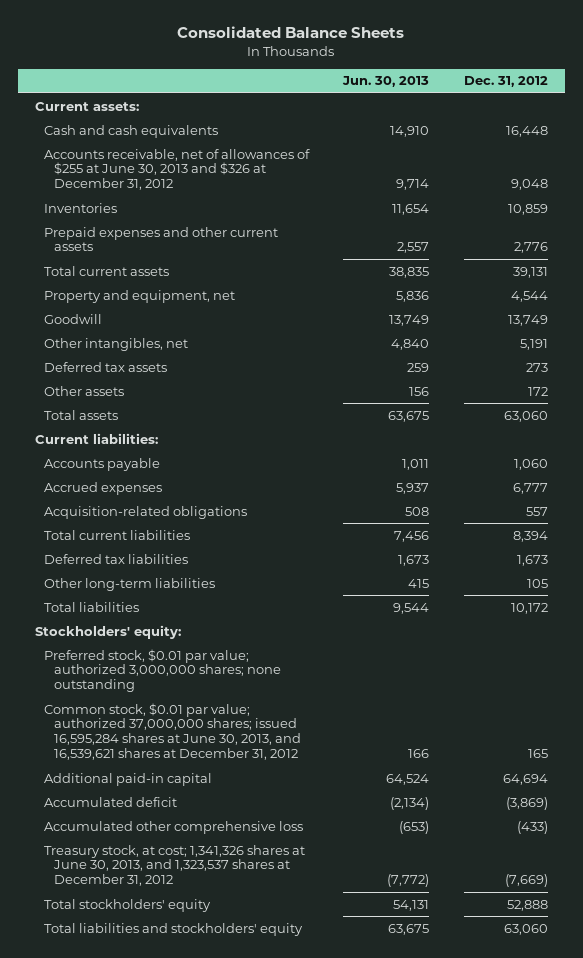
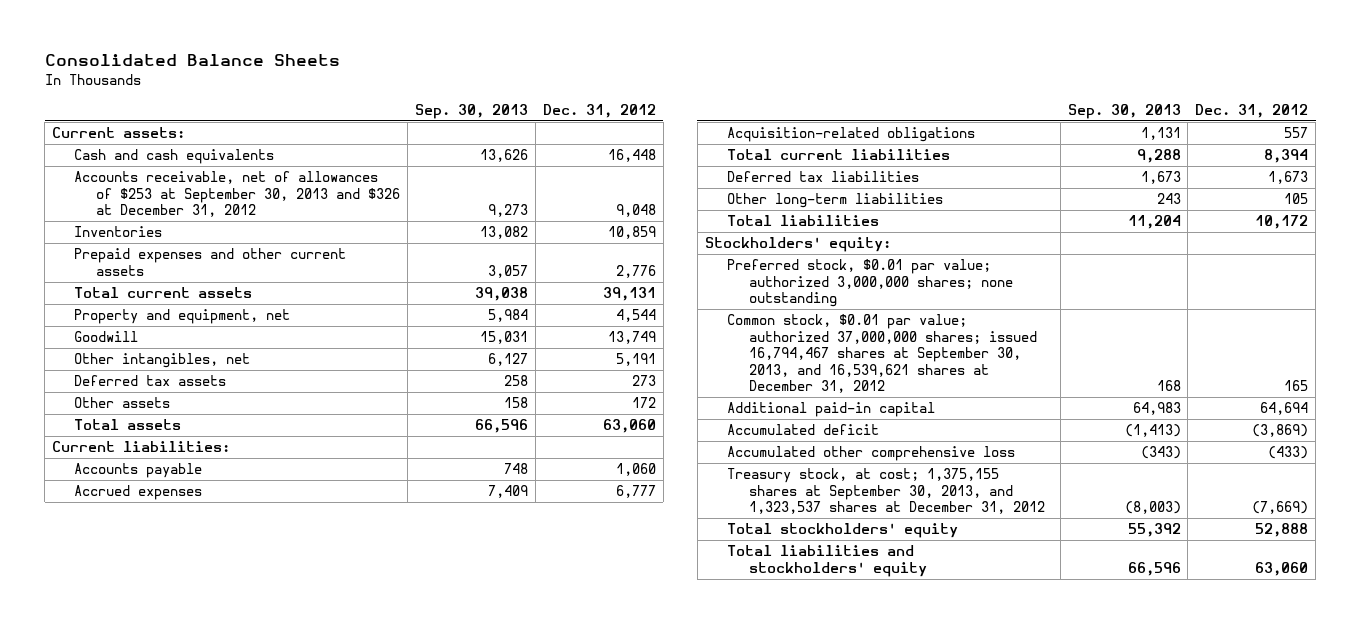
[342,76,430,88] Jun. 30, 2013 -> none
none -> [414,103,528,119] Sep. 30, 2013
[44,148,311,191] Accounts receivable, net of allowances of $255 at June 30, 2013 and $326 at December 31, 2012 -> [74,171,401,218] Accounts receivable, net of allowances of $253 at September 30, 2013 and $326 at December 31, 2012
[44,702,301,761] Common stock, $0.01 par value; authorized 37,000,000 shares; issued 16,595,284 shares at June 30, 2013, and 16,539,621 shares at December 31, 2012 -> [726,314,1037,394] Common stock, $0.01 par value; authorized 37,000,000 shares; issued 16,794,467 shares at September 30, 2013, and 16,539,621 shares at December 31, 2012
[44,844,306,887] Treasury stock, at cost; 1,341,326 shares at June 30, 2013, and 1,323,537 shares at December 31, 2012 -> [726,468,1045,515] Treasury stock, at cost; 1,375,155 shares at September 30, 2013, and 1,323,537 shares at December 31, 2012

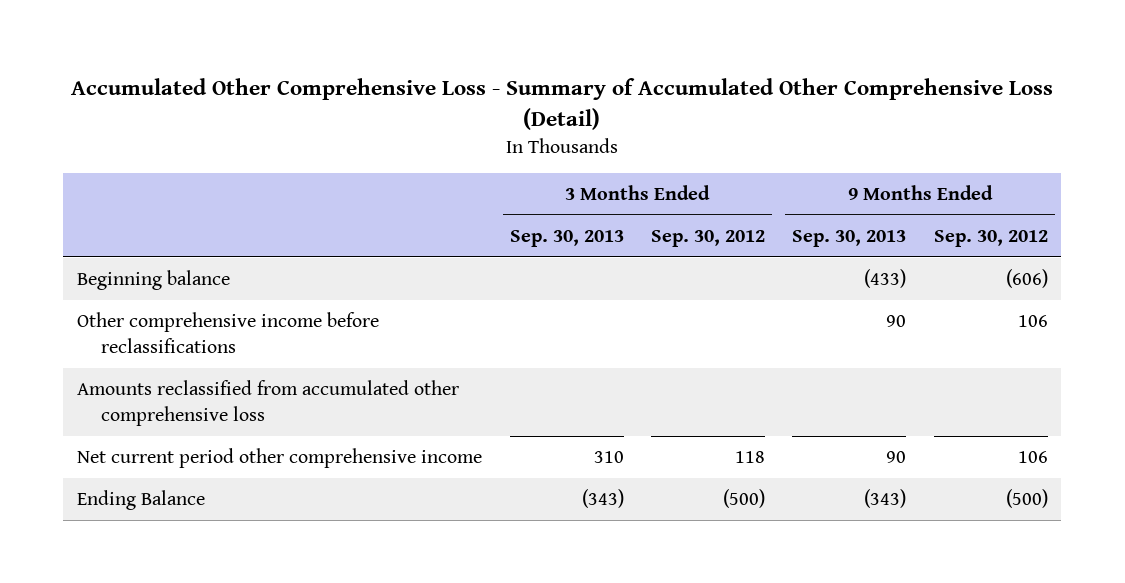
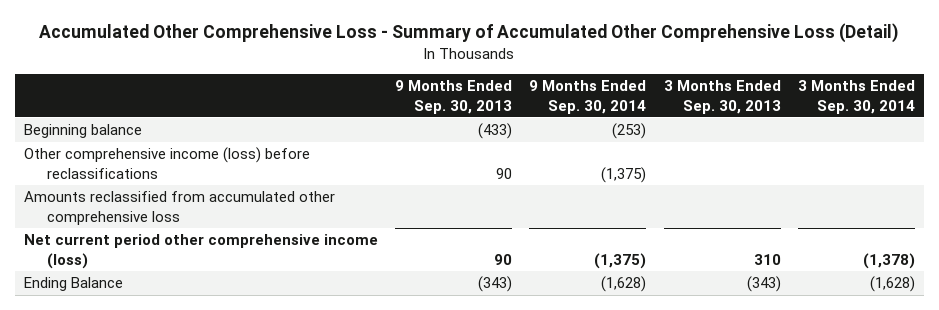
[650,229,765,247] Sep. 30, 2012 -> none
[933,229,1048,247] Sep. 30, 2012 -> none
none -> [529,80,647,114] 9 Months Ended Sep. 30, 2014
none -> [798,80,916,114] 3 Months Ended Sep. 30, 2014
[77,312,380,354] Other comprehensive income before reclassifications -> [23,147,310,179] Other comprehensive income (loss) before reclassifications
[77,448,483,469] Net current period other comprehensive income -> [23,234,378,269] Net current period other comprehensive income (loss)

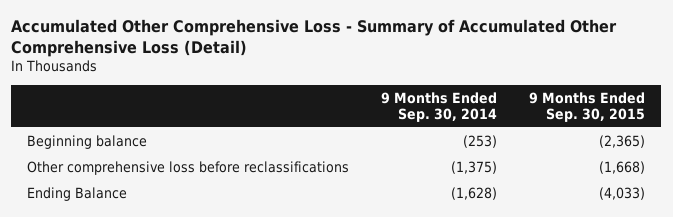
[395,80,513,114] 9 Months Ended Sep. 30, 2013 -> none
[663,80,781,114] 3 Months Ended Sep. 30, 2013 -> none
[798,80,916,114] 3 Months Ended Sep. 30, 2014 -> none
none -> [529,91,646,122] 9 Months Ended Sep. 30, 2015
[23,191,335,225] Amounts reclassified from accumulated other comprehensive loss -> none
[23,234,378,269] Net current period other comprehensive income (loss) -> none
[23,147,310,179] Other comprehensive income (loss) before reclassifications -> [27,160,350,175] Other comprehensive loss before reclassifications

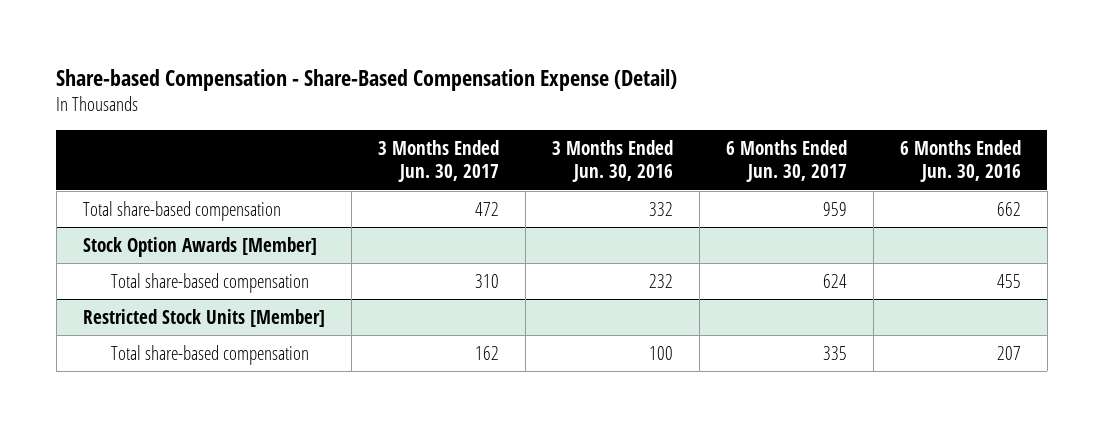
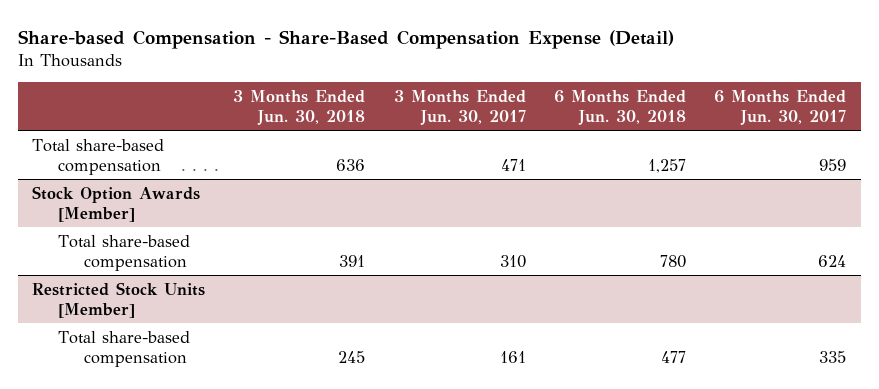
[551,140,673,183] 3 Months Ended Jun. 30, 2016 -> none
[899,140,1021,183] 6 Months Ended Jun. 30, 2016 -> none
none -> [233,90,366,125] 3 Months Ended Jun. 30, 2018
none -> [554,90,687,125] 6 Months Ended Jun. 30, 2018
[474,201,499,216] 472 -> [500,158,526,171] 471
[474,345,499,360] 162 -> [499,350,526,363] 161

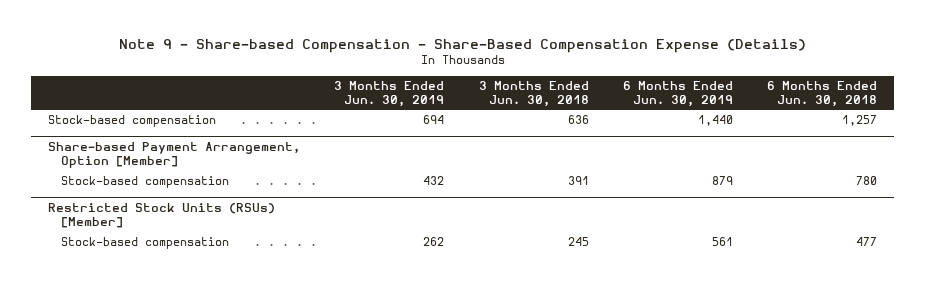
[17,29,674,49] Share-based Compensation - Share-Based Compensation Expense (Detail) -> [118,38,806,53] Note 9 - Share-based Compensation - Share-Based Compensation Expense (Details)
[393,90,526,125] 3 Months Ended Jun. 30, 2017 -> none
[714,90,847,125] 6 Months Ended Jun. 30, 2017 -> none
none -> [334,80,445,107] 3 Months Ended Jun. 30, 2019
none -> [622,80,733,107] 6 Months Ended Jun. 30, 2019
[32,138,165,175] Total share-based compensation -> [48,115,217,128] Stock-based compensation
[32,185,201,222] Stock Option Awards [Member] -> [48,142,301,169] Share-based Payment Arrangement, Option [Member]
[57,234,190,271] Total share-based compensation -> [61,176,230,189] Stock-based compensation
[32,281,206,318] Restricted Stock Units [Member] -> [48,203,276,229] Restricted Stock Units (RSUs) [Member]
[57,330,190,367] Total share-based compensation -> [61,237,230,250] Stock-based compensation

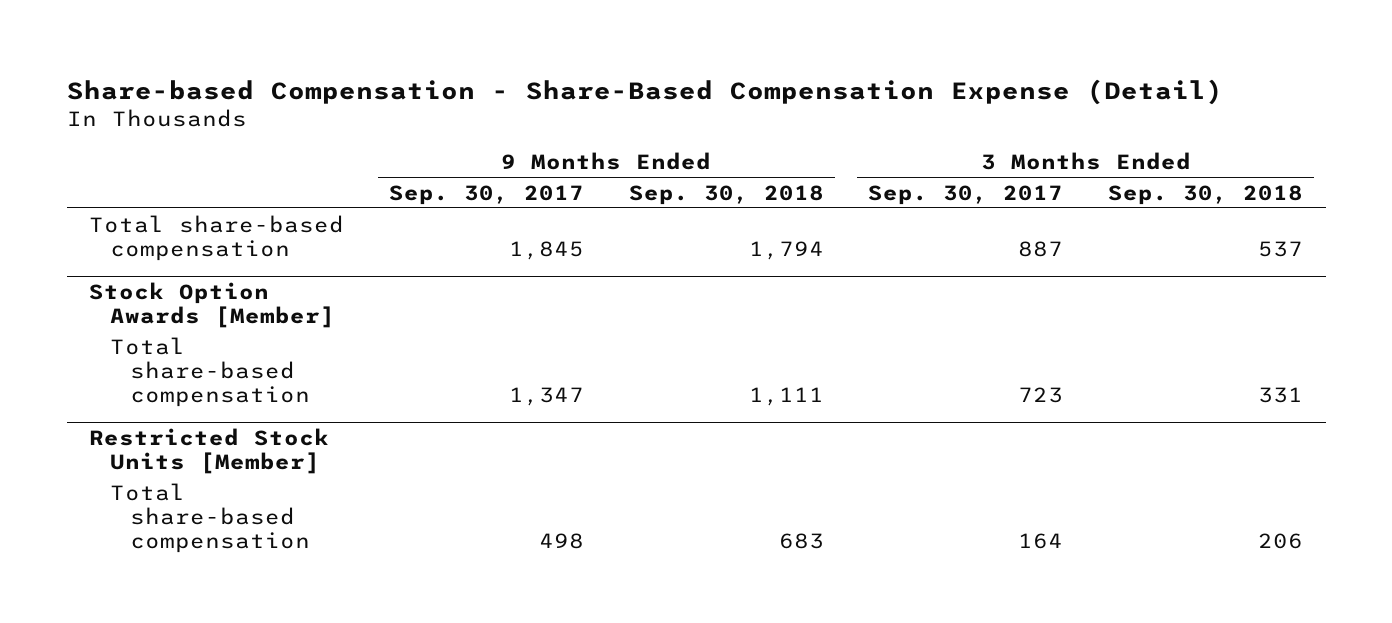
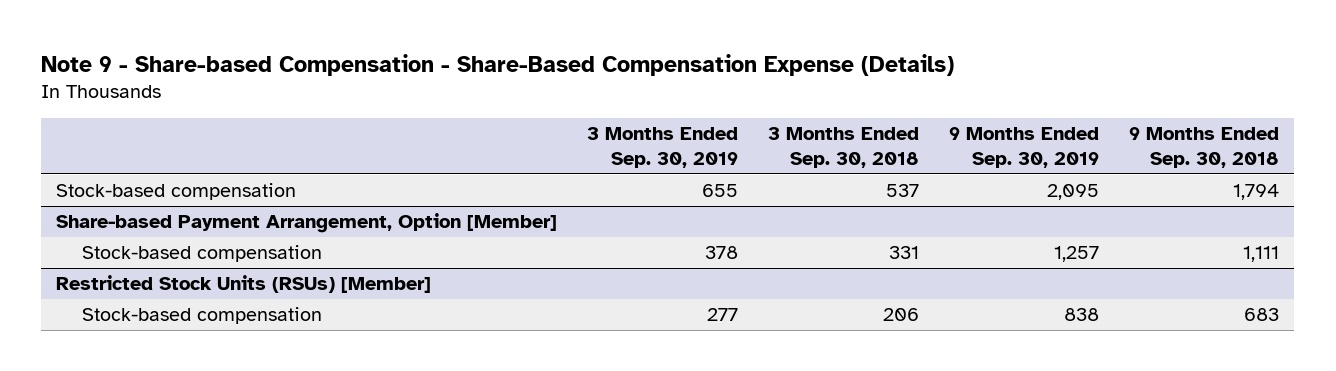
[66,78,1223,105] Share-based Compensation - Share-Based Compensation Expense (Detail) -> [41,53,955,76] Note 9 - Share-based Compensation - Share-Based Compensation Expense (Details)
[389,184,585,205] Sep. 30, 2017 -> none
[868,184,1064,205] Sep. 30, 2017 -> none
none -> [587,127,739,168] 3 Months Ended Sep. 30, 2019
none -> [949,127,1100,168] 9 Months Ended Sep. 30, 2019
[89,214,345,261] Total share-based compensation -> [56,183,297,201] Stock-based compensation
[89,281,335,328] Stock Option Awards [Member] -> [56,213,558,234] Share-based Payment Arrangement, Option [Member]
[109,336,311,407] Total share-based compensation -> [81,245,322,263] Stock-based compensation
[89,427,330,474] Restricted Stock Units [Member] -> [56,275,432,294] Restricted Stock Units (RSUs) [Member]
[109,482,311,553] Total share-based compensation -> [81,307,322,325] Stock-based compensation

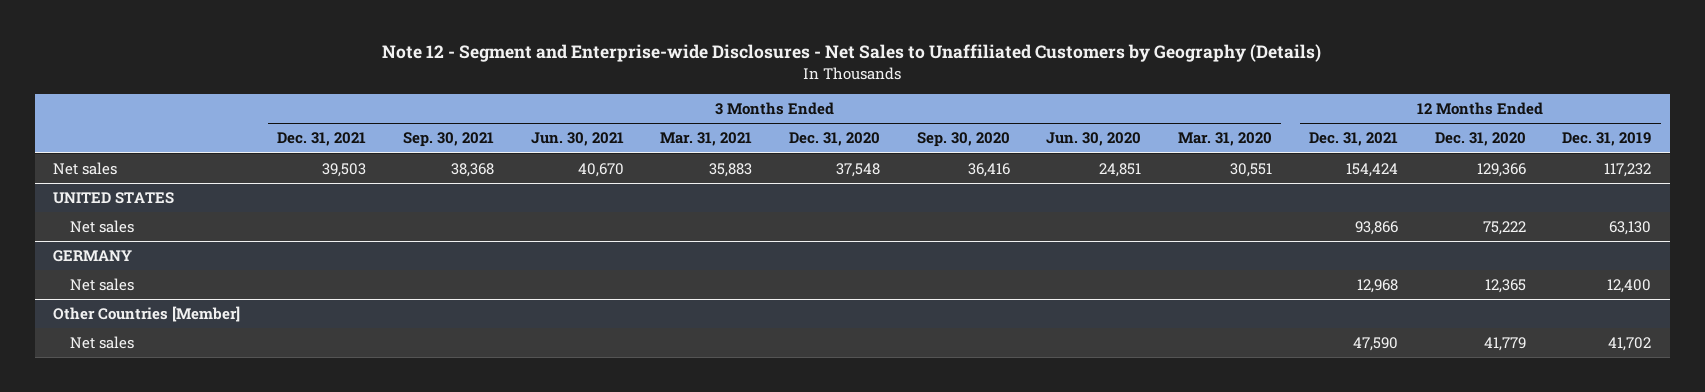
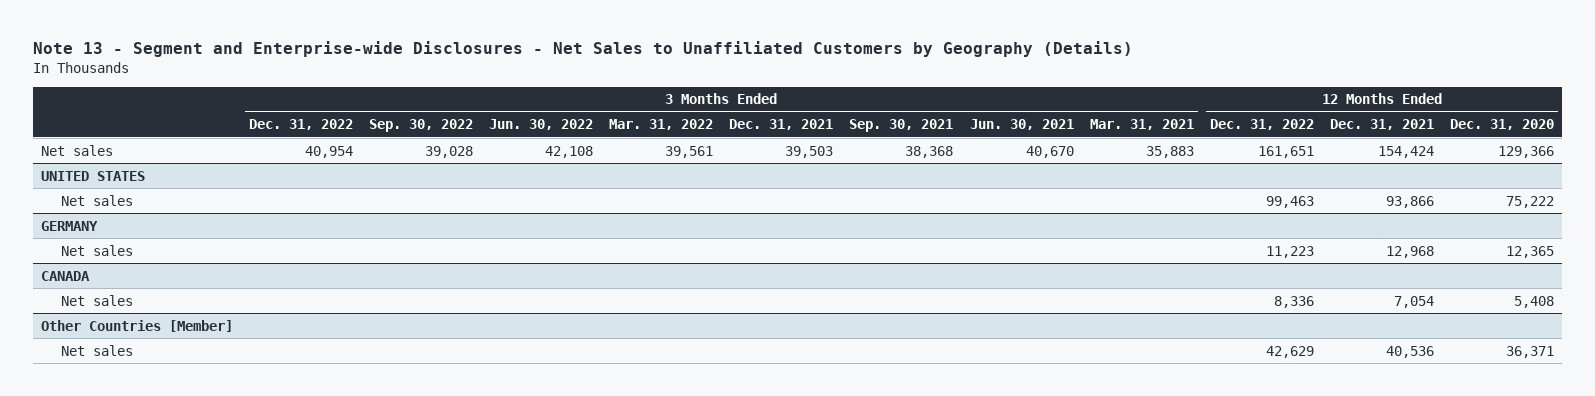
[382,44,1322,63] Note 12 - Segment and Enterprise-wide Disclosures - Net Sales to Unaffiliated Customers by Geography (Details) -> [32,41,1133,58] Note 13 - Segment and Enterprise-wide Disclosures - Net Sales to Unaffiliated Customers by Geography (Details)
[789,132,881,147] Dec. 31, 2020 -> none
[916,132,1010,148] Sep. 30, 2020 -> none
[1046,132,1142,147] Jun. 30, 2020 -> none
[1178,132,1273,147] Mar. 31, 2020 -> none
[1562,132,1652,147] Dec. 31, 2019 -> none
none -> [248,119,353,131] Dec. 31, 2022
none -> [368,119,473,133] Sep. 30, 2022
none -> [489,119,594,131] Jun. 30, 2022
none -> [609,119,714,131] Mar. 31, 2022
none -> [1209,119,1314,131] Dec. 31, 2022
none -> [40,270,90,281] CANADA
none -> [60,294,133,306] Net sales
[1352,337,1398,352] 47,590 -> [1385,345,1434,358] 40,536
[1483,337,1526,352] 41,779 -> [1506,345,1555,358] 36,371

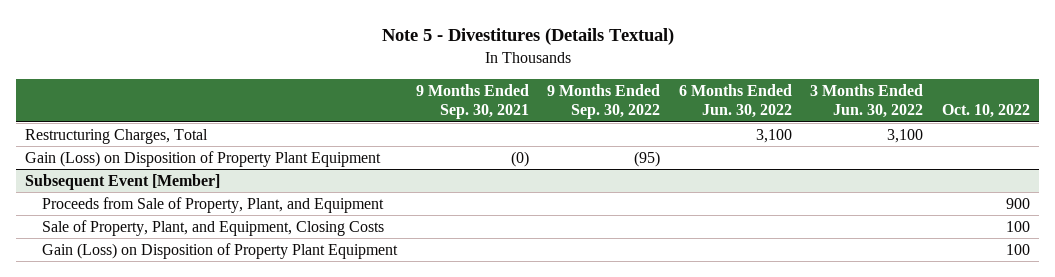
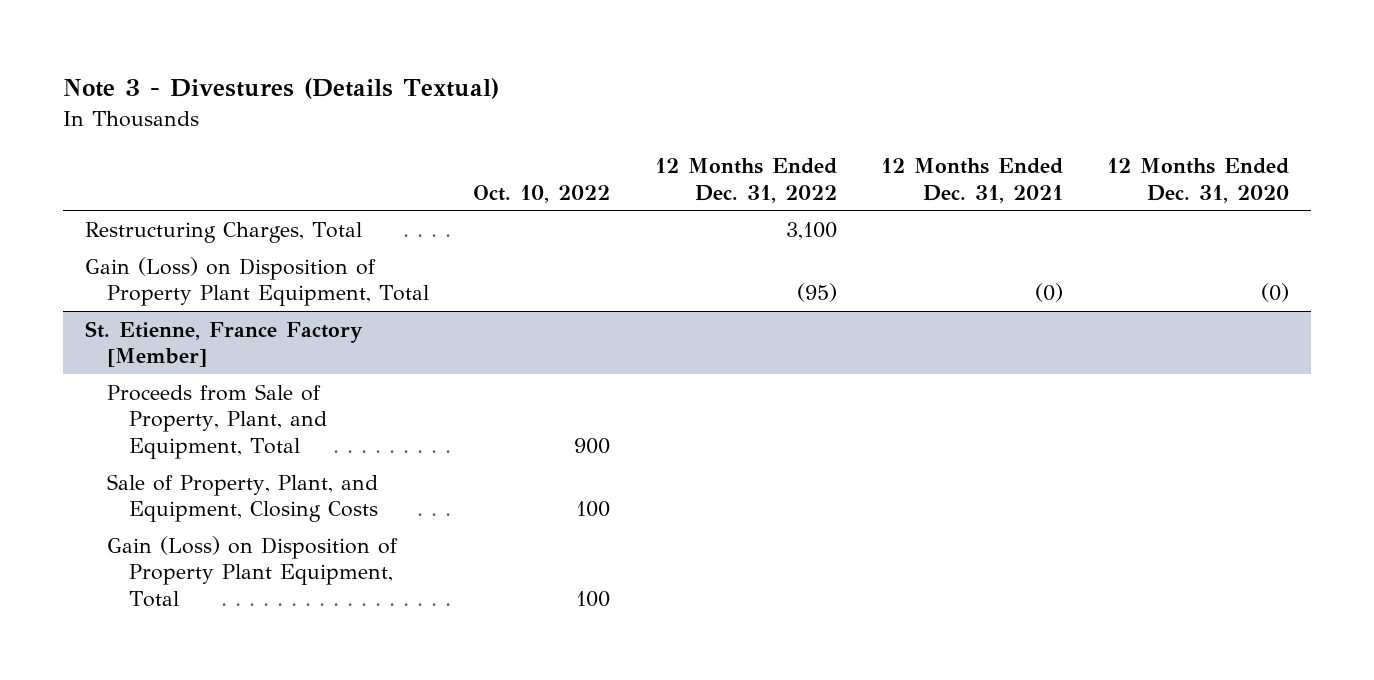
[381,28,674,46] Note 5 - Divestitures (Details Textual) -> [62,78,499,100] Note 3 - Divestures (Details Textual)
[415,84,529,120] 9 Months Ended Sep. 30, 2021 -> none
[547,84,661,120] 9 Months Ended Sep. 30, 2022 -> none
[678,84,792,119] 6 Months Ended Jun. 30, 2022 -> none
[810,84,924,119] 3 Months Ended Jun. 30, 2022 -> none
none -> [654,157,837,203] 12 Months Ended Dec. 31, 2022
none -> [881,157,1064,203] 12 Months Ended Dec. 31, 2021
none -> [1107,157,1290,203] 12 Months Ended Dec. 31, 2020
[25,173,221,190] Subsequent Event [Member] -> none
[25,150,382,167] Gain (Loss) on Disposition of Property Plant Equipment -> [85,256,430,307] Gain (Loss) on Disposition of Property Plant Equipment, Total
none -> [85,320,364,368] St. Etienne, France Factory [Member]
[42,196,385,213] Proceeds from Sale of Property, Plant, and Equipment -> [107,383,328,460] Proceeds from Sale of Property, Plant, and Equipment, Total
[42,242,399,259] Gain (Loss) on Disposition of Property Plant Equipment -> [107,535,399,608] Gain (Loss) on Disposition of Property Plant Equipment, Total

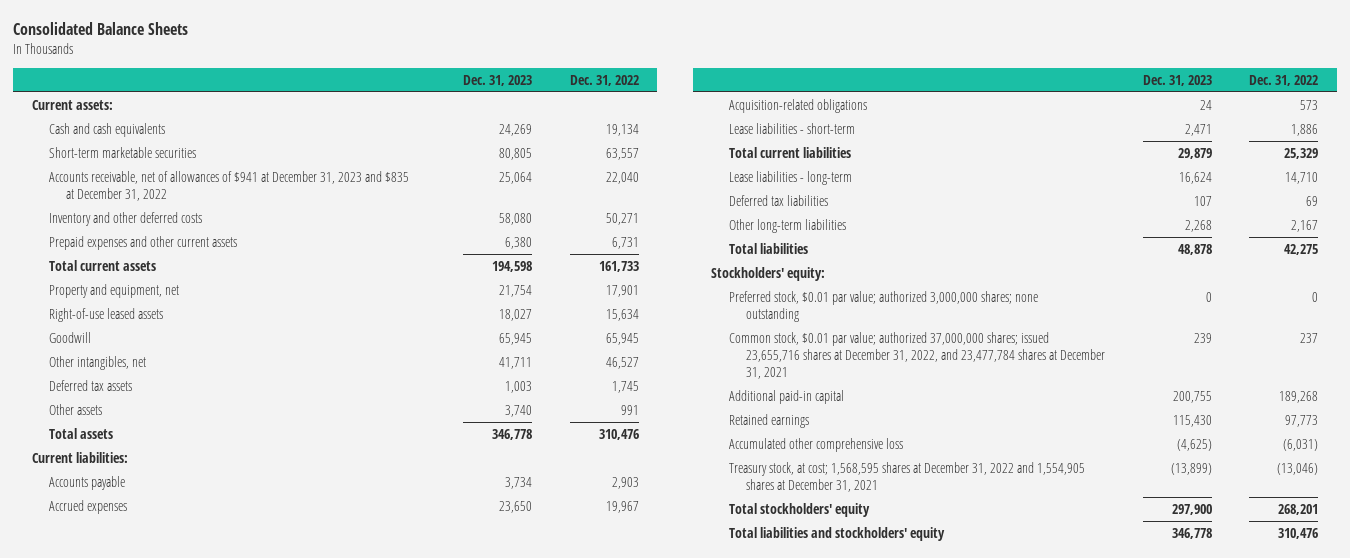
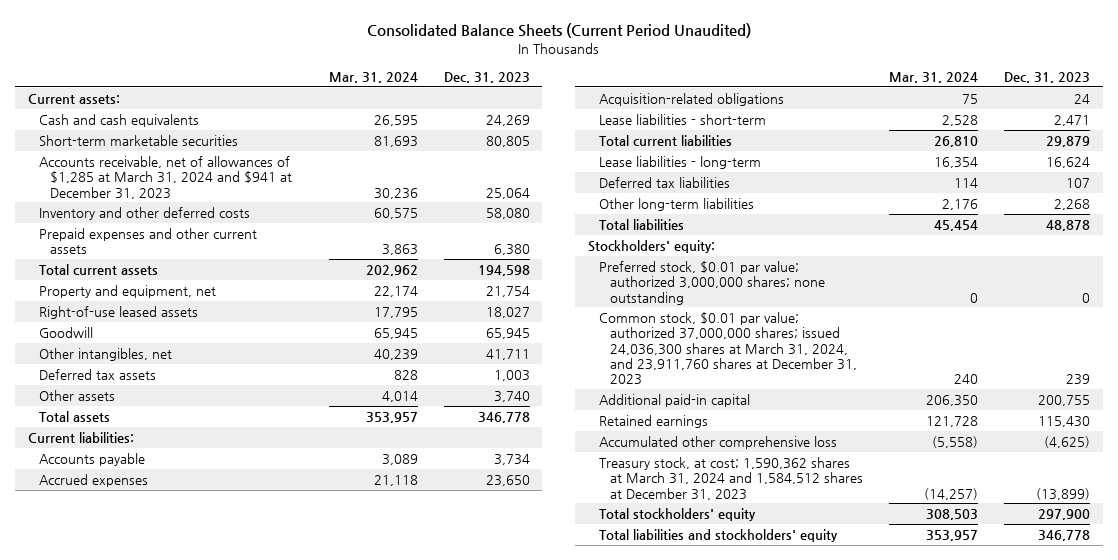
[12,21,188,35] Consolidated Balance Sheets -> [366,23,751,39] Consolidated Balance Sheets (Current Period Unaudited)
[569,74,639,86] Dec. 31, 2022 -> none
none -> [328,71,418,83] Mar. 31, 2024
[48,171,409,201] Accounts receivable, net of allowances of $941 at December 31, 2023 and $835 at December 31, 2022 -> [38,155,293,199] Accounts receivable, net of allowances of $1,285 at March 31, 2024 and $941 at December 31, 2023
[728,332,1105,379] Common stock, $0.01 par value; authorized 37,000,000 shares; issued 23,655,716 shares at December 31, 2022, and 23,477,784 shares at December 31, 2021 -> [599,311,858,386] Common stock, $0.01 par value; authorized 37,000,000 shares; issued 24,036,300 shares at March 31, 2024, and 23,911,760 shares at December 31, 2023
[728,462,1085,492] Treasury stock, at cost; 1,568,595 shares at December 31, 2022 and 1,554,905 shares at December 31, 2021 -> [599,456,864,500] Treasury stock, at cost; 1,590,362 shares at March 31, 2024 and 1,584,512 shares at December 31, 2023

